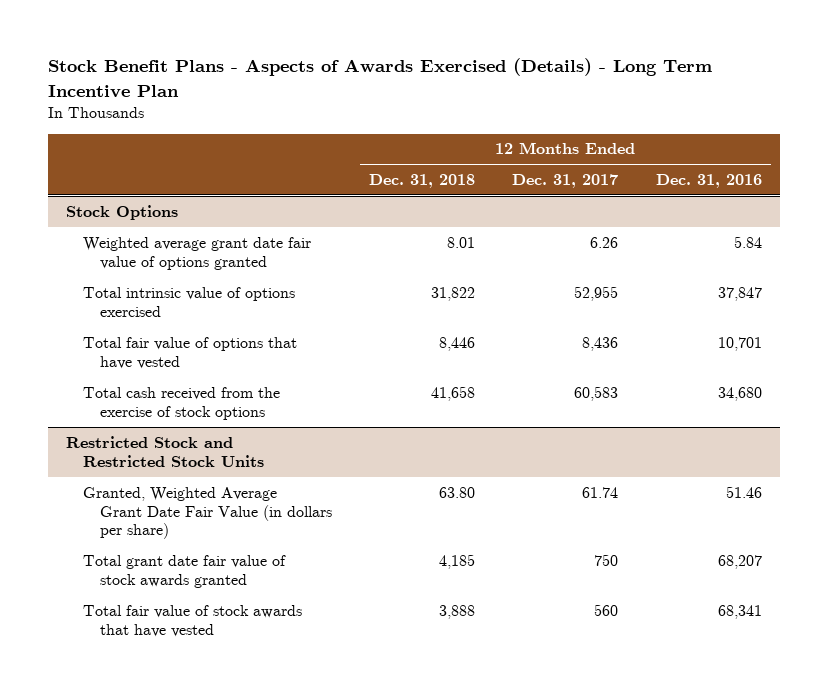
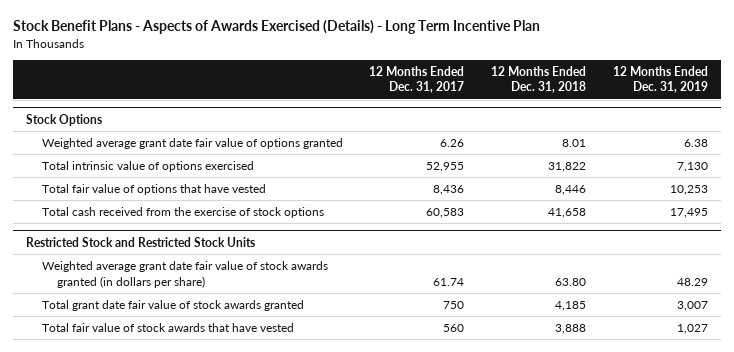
[655,173,762,188] Dec. 31, 2016 -> none
none -> [612,65,708,94] 12 Months Ended Dec. 31, 2019
[83,486,333,540] Granted, Weighted Average Grant Date Fair Value (in dollars per share) -> [41,260,328,288] Weighted average grant date fair value of stock awards granted (in dollars per share)

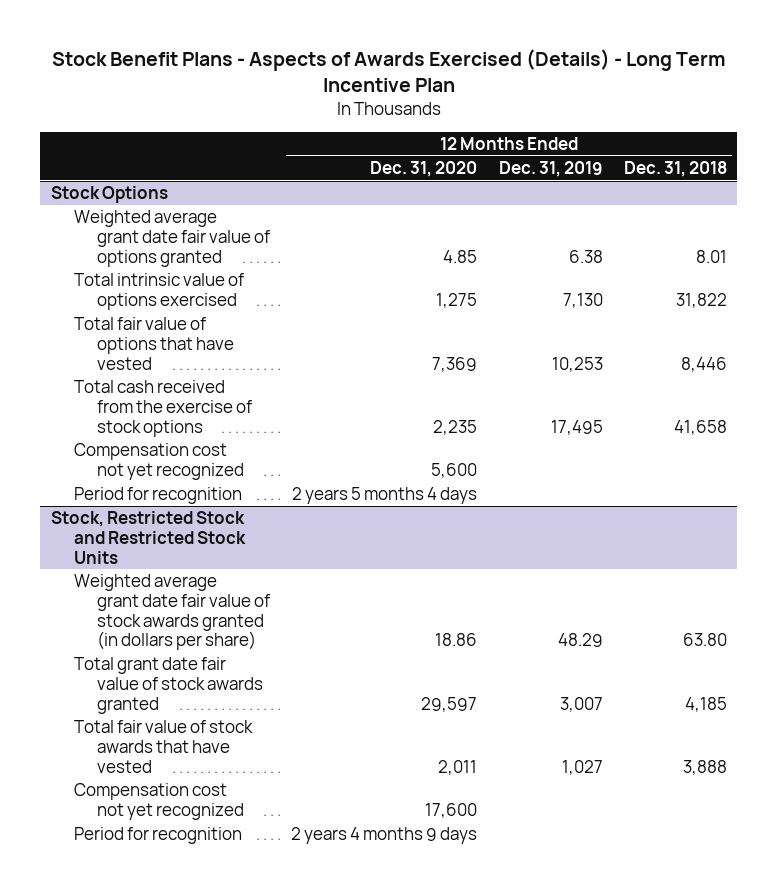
[369,65,465,94] 12 Months Ended Dec. 31, 2017 -> none
none -> [370,160,478,177] Dec. 31, 2020
none -> [73,443,245,480] Compensation cost not yet recognized
none -> [73,487,242,505] Period for recognition
[25,236,255,247] Restricted Stock and Restricted Stock Units -> [50,511,246,564] Stock, Restricted Stock and Restricted Stock Units
none -> [73,783,245,820] Compensation cost not yet recognized
none -> [73,827,242,845] Period for recognition

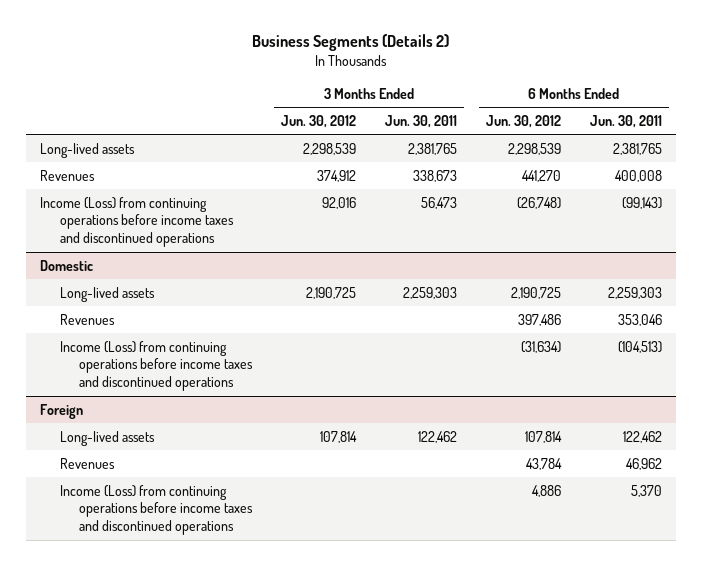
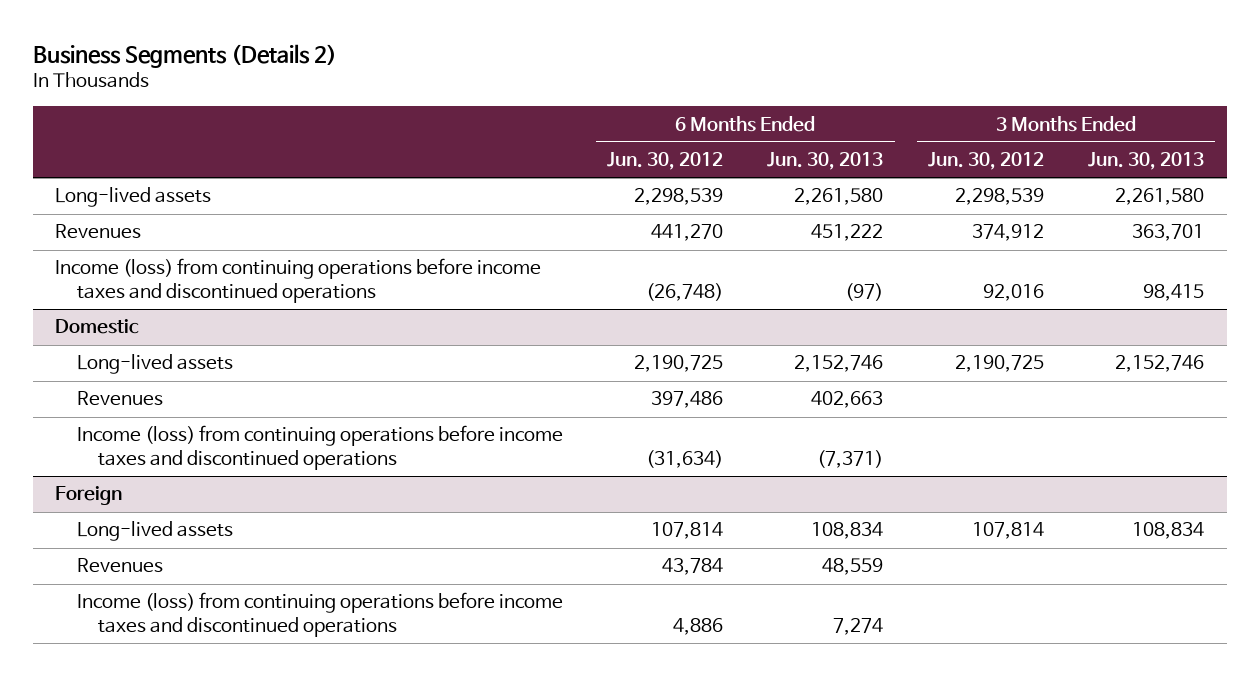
[384,114,457,128] Jun. 30, 2011 -> none
[589,114,662,128] Jun. 30, 2011 -> none
none -> [767,152,884,171] Jun. 30, 2013
none -> [1088,152,1205,171] Jun. 30, 2013
[40,196,234,247] Income (Loss) from continuing operations before income taxes and discontinued operations -> [55,258,542,303] Income (loss) from continuing operations before income taxes and discontinued operations
[59,340,254,391] Income (Loss) from continuing operations before income taxes and discontinued operations -> [76,425,563,470] Income (loss) from continuing operations before income taxes and discontinued operations
[59,484,254,535] Income (Loss) from continuing operations before income taxes and discontinued operations -> [76,592,563,637] Income (loss) from continuing operations before income taxes and discontinued operations

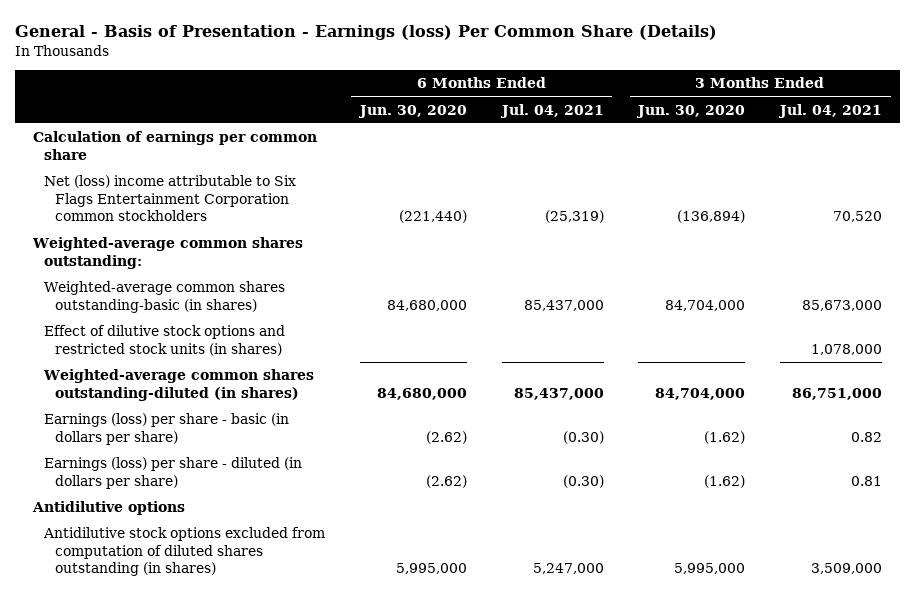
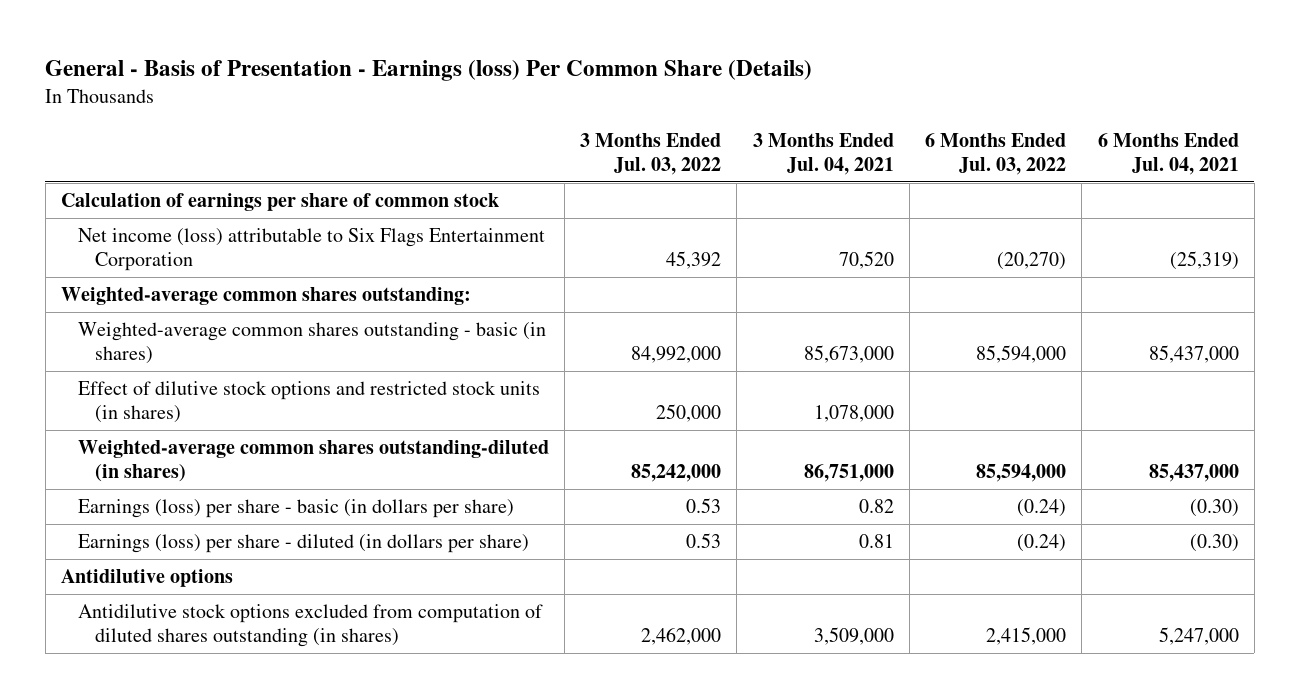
[357,104,467,118] Jun. 30, 2020 -> none
[636,104,746,118] Jun. 30, 2020 -> none
none -> [580,133,722,176] 3 Months Ended Jul. 03, 2022
none -> [925,133,1067,176] 6 Months Ended Jul. 03, 2022
[32,131,317,160] Calculation of earnings per common share -> [60,192,499,211] Calculation of earnings per share of common stock
[43,175,296,222] Net (loss) income attributable to Six Flags Entertainment Corporation common stockholders -> [77,227,545,271] Net income (loss) attributable to Six Flags Entertainment Corporation
[43,281,285,313] Weighted-average common shares outstanding-basic (in shares) -> [77,321,546,364] Weighted-average common shares outstanding - basic (in shares)

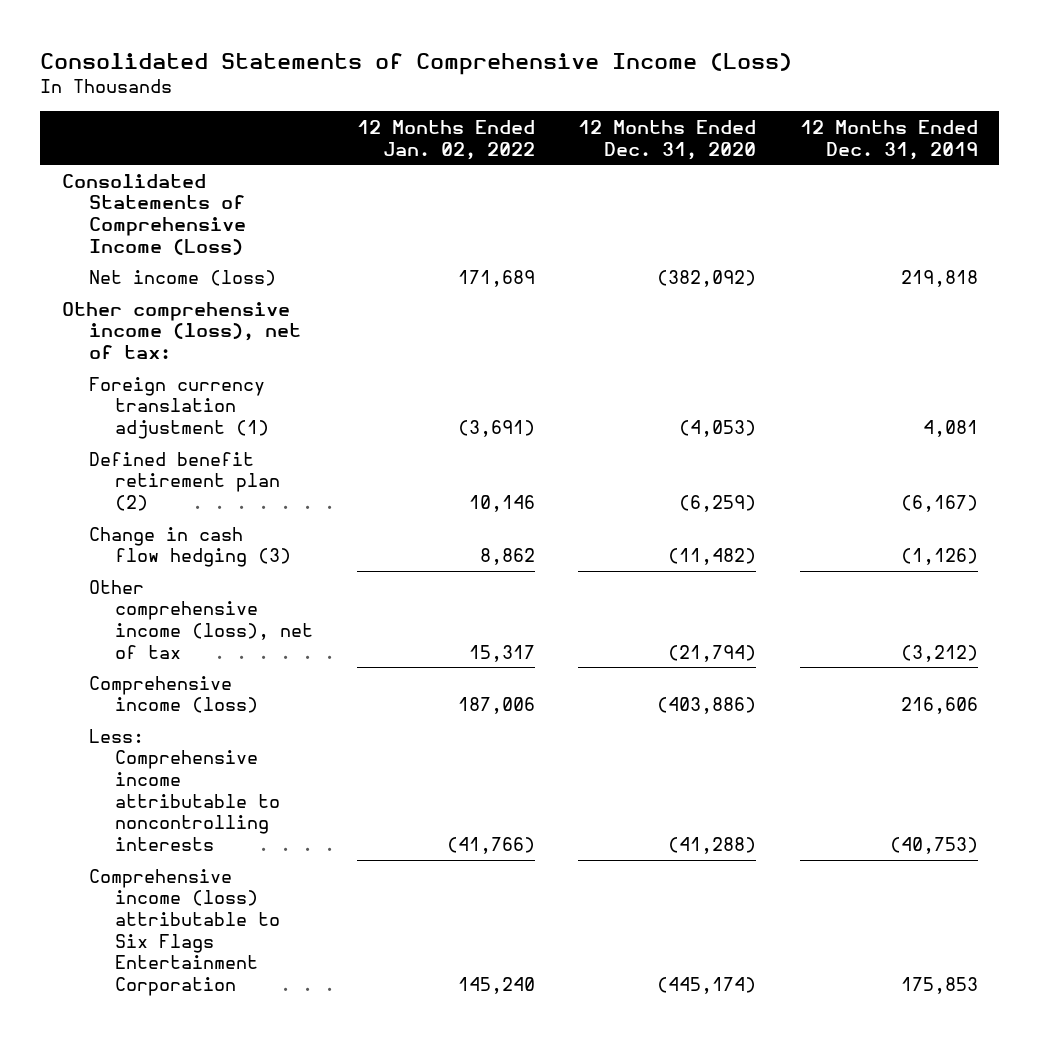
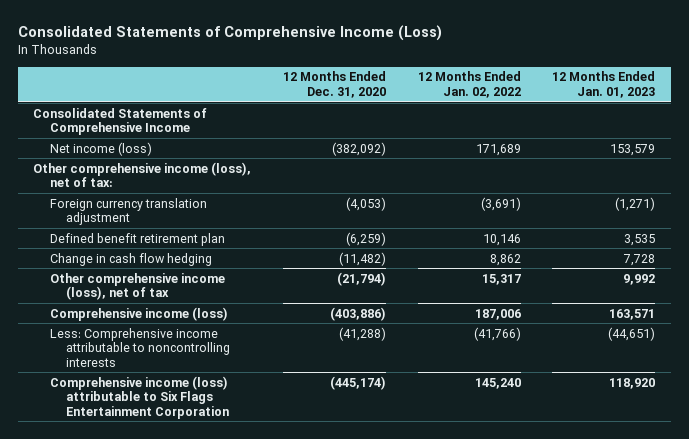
[799,119,978,160] 12 Months Ended Dec. 31, 2019 -> none
none -> [552,71,656,98] 12 Months Ended Jan. 01, 2023
[61,173,246,255] Consolidated Statements of Comprehensive Income (Loss) -> [33,107,208,136] Consolidated Statements of Comprehensive Income
[88,376,270,439] Foreign currency translation adjustment (1) -> [49,197,207,226] Foreign currency translation adjustment
[88,451,281,511] Defined benefit retirement plan (2) -> [49,232,225,246] Defined benefit retirement plan
[88,526,292,568] Change in cash flow hedging (3) -> [49,252,212,266] Change in cash flow hedging

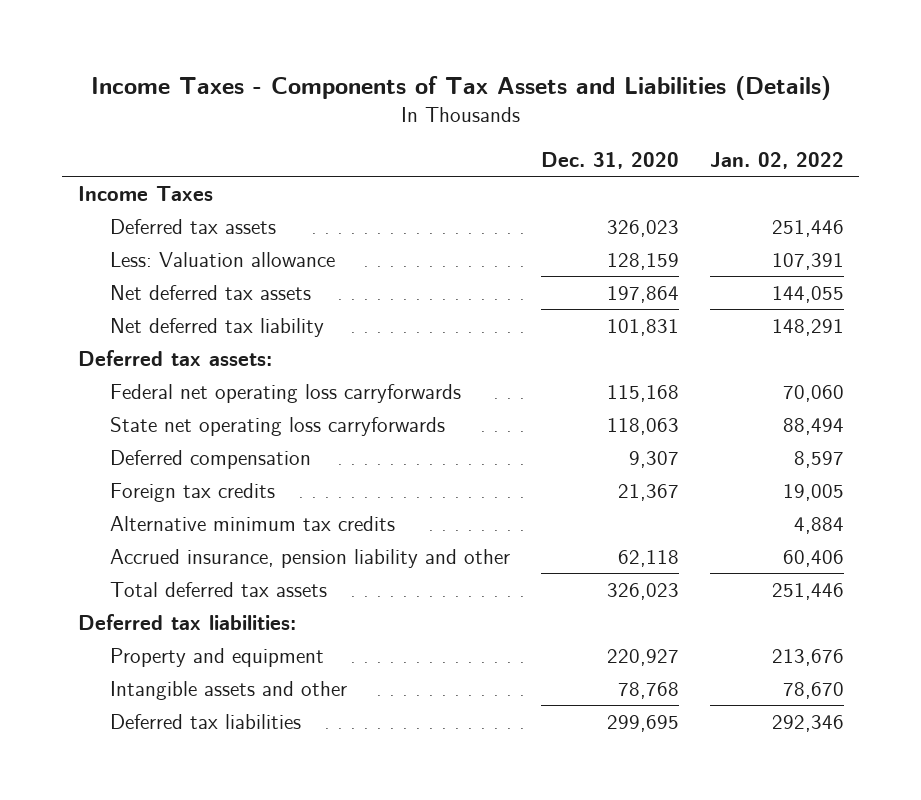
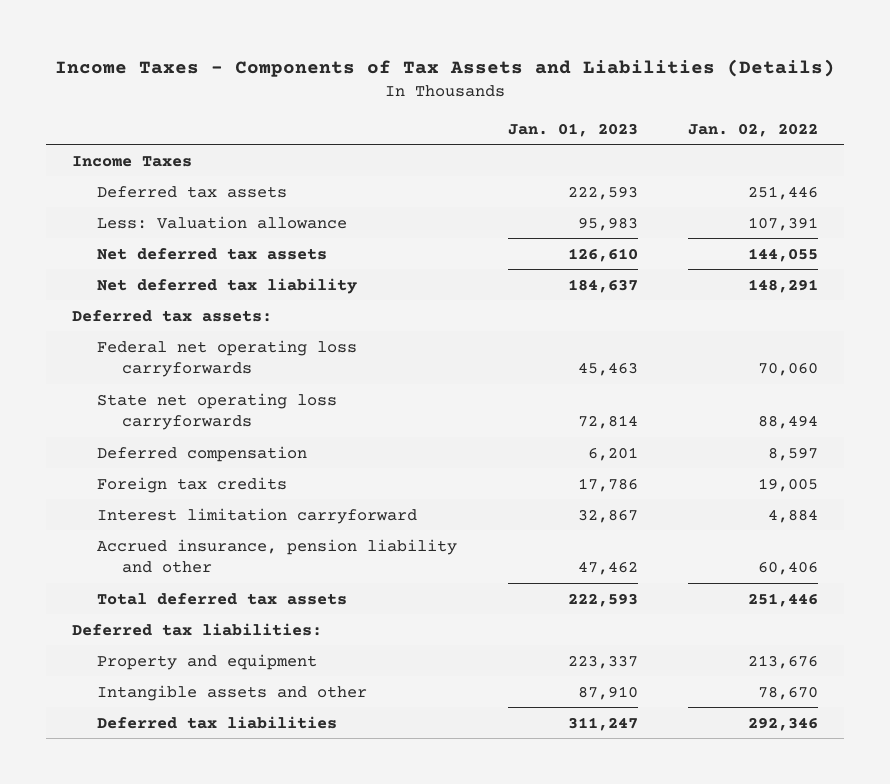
[540,151,679,169] Dec. 31, 2020 -> none
none -> [507,122,638,137] Jan. 01, 2023
[109,515,395,531] Alternative minimum tax credits -> [96,507,417,524] Interest limitation carryforward

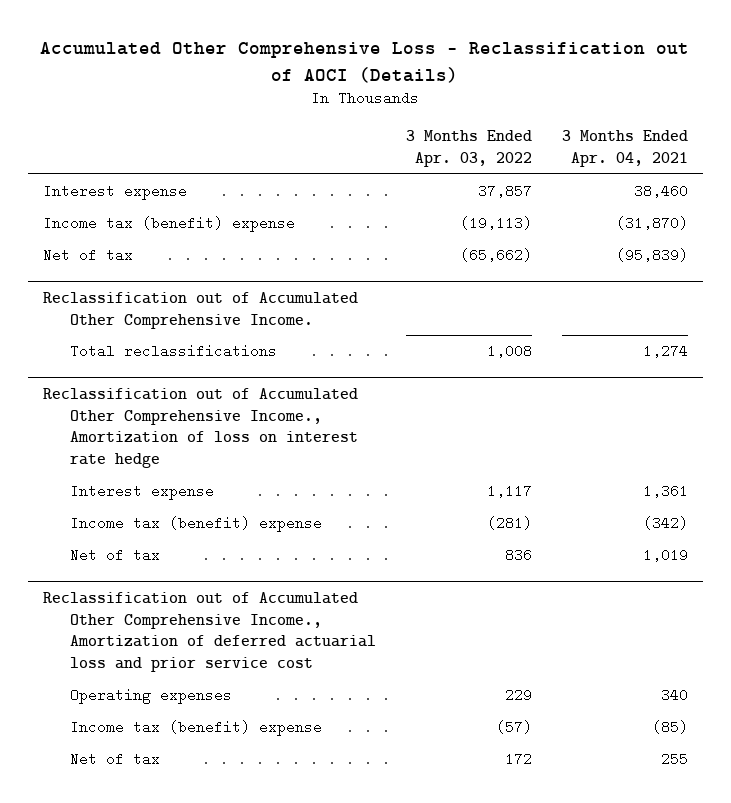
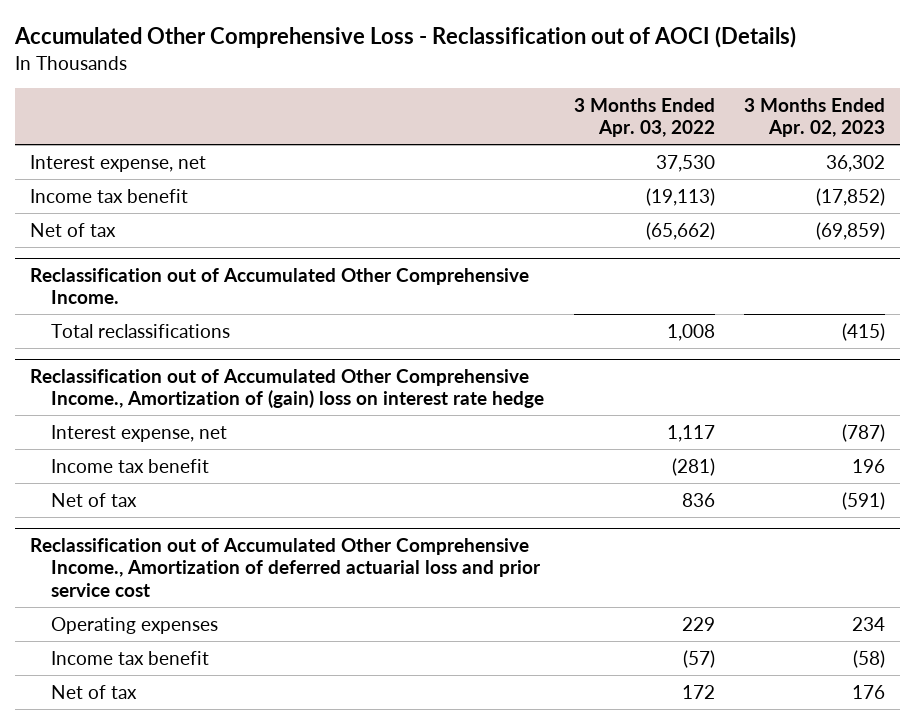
[561,130,688,168] 3 Months Ended Apr. 04, 2021 -> none
none -> [744,97,886,138] 3 Months Ended Apr. 02, 2023
[43,184,188,201] Interest expense -> [29,154,206,172] Interest expense, net
[477,184,532,199] 37,857 -> [655,154,715,172] 37,530
[43,216,296,233] Income tax (benefit) expense -> [29,188,188,203] Income tax benefit
[43,387,359,469] Reclassification out of Accumulated Other Comprehensive Income., Amortization of loss on interest rate hedge -> [29,368,544,409] Reclassification out of Accumulated Other Comprehensive Income., Amortization of (gain) loss on interest rate hedge
[69,484,214,501] Interest expense -> [50,424,227,442] Interest expense, net
[69,516,322,533] Income tax (benefit) expense -> [50,458,209,473] Income tax benefit
[69,720,322,737] Income tax (benefit) expense -> [50,650,209,665] Income tax benefit

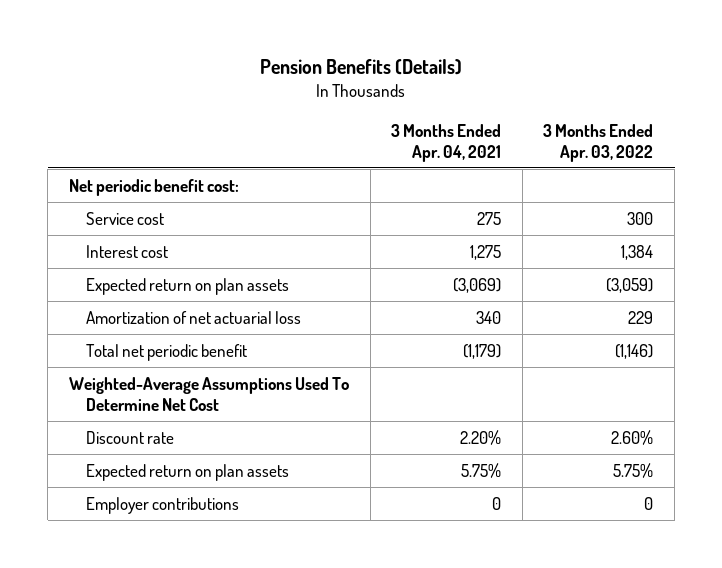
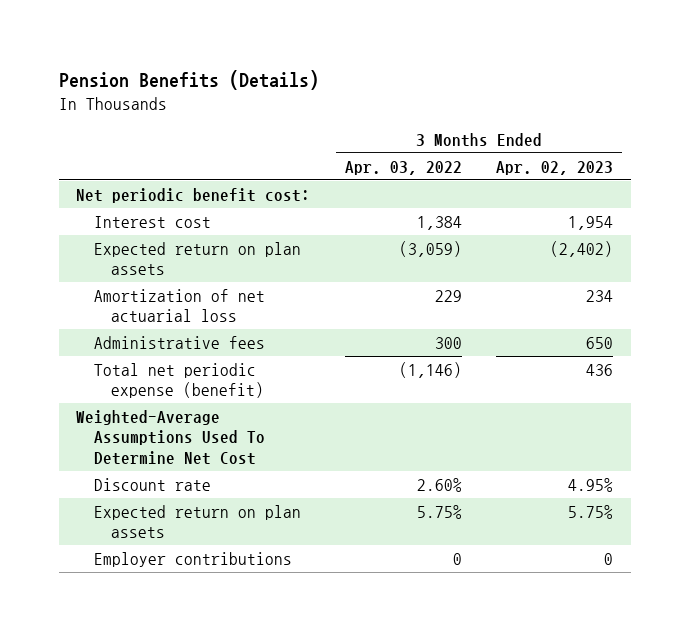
[391,123,502,162] 3 Months Ended Apr. 04, 2021 -> none
none -> [496,160,614,175] Apr. 02, 2023
[85,211,164,225] Service cost -> none
none -> [93,335,265,349] Administrative fees
[85,343,247,361] Total net periodic benefit -> [93,362,264,399] Total net periodic expense (benefit)

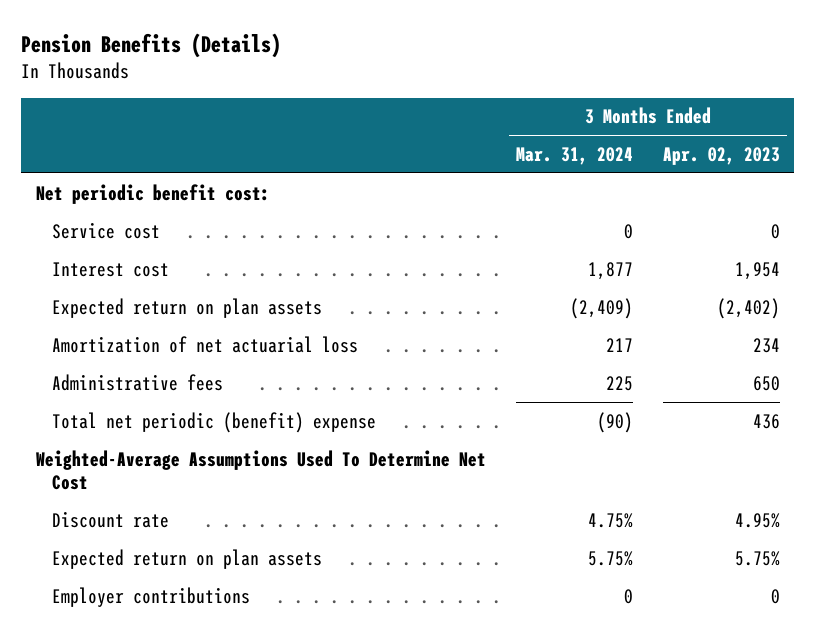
[344,160,462,175] Apr. 03, 2022 -> none
none -> [515,146,633,165] Mar. 31, 2024
none -> [52,221,161,239] Service cost
[93,362,264,399] Total net periodic expense (benefit) -> [52,411,377,433] Total net periodic (benefit) expense

